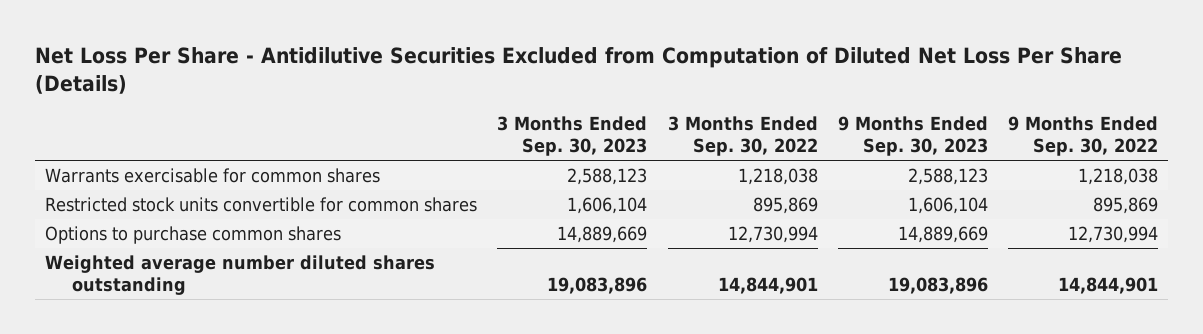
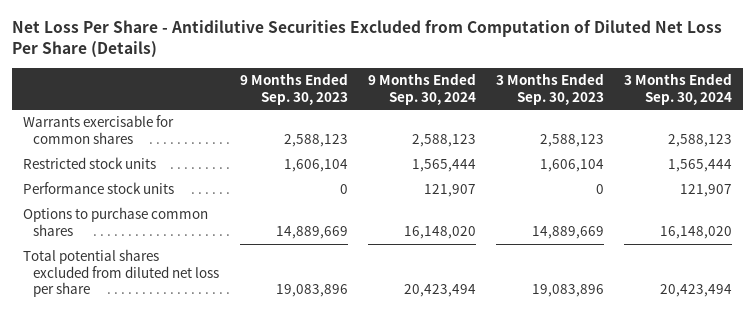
[667,116,818,157] 3 Months Ended Sep. 30, 2022 -> none
[1008,116,1159,157] 9 Months Ended Sep. 30, 2022 -> none
none -> [367,73,476,105] 9 Months Ended Sep. 30, 2024
none -> [624,73,733,105] 3 Months Ended Sep. 30, 2024
[45,196,478,212] Restricted stock units convertible for common shares -> [22,157,156,170] Restricted stock units
none -> [22,182,174,195] Performance stock units
[45,254,436,295] Weighted average number diluted shares outstanding -> [22,249,220,298] Total potential shares excluded from diluted net loss per share

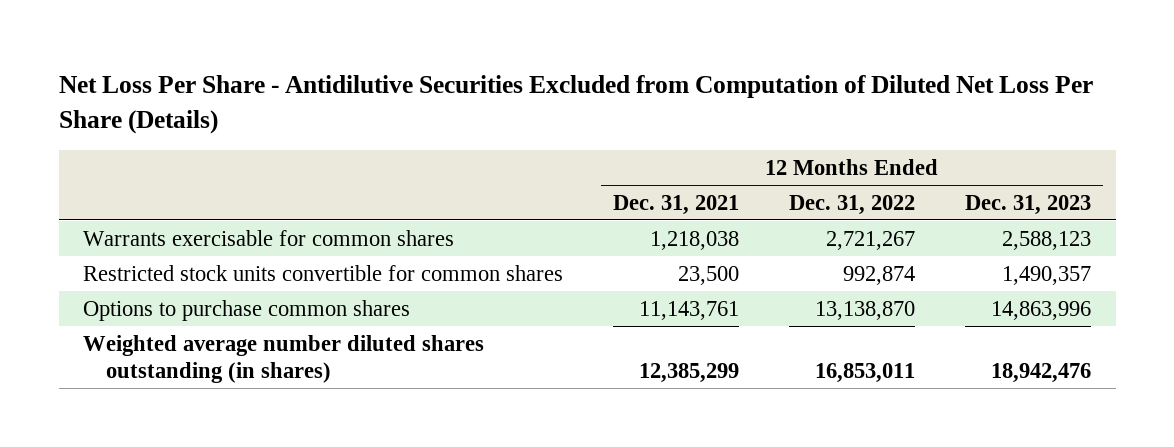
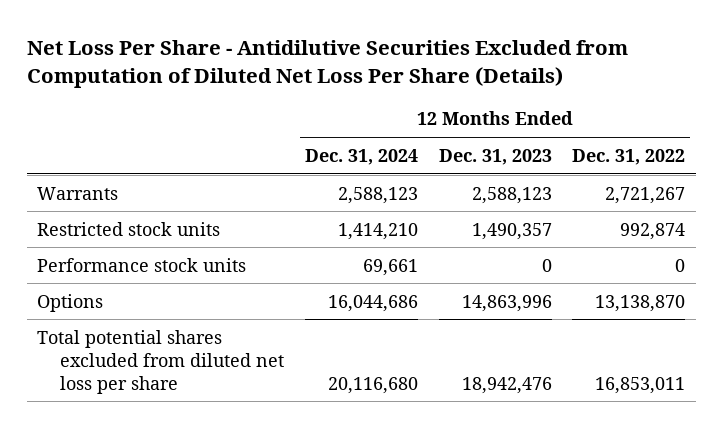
[613,194,740,215] Dec. 31, 2021 -> none
none -> [305,148,419,165] Dec. 31, 2024
[83,229,455,246] Warrants exercisable for common shares -> [37,186,119,200] Warrants
[83,264,564,281] Restricted stock units convertible for common shares -> [37,221,221,236] Restricted stock units
none -> [37,257,247,272] Performance stock units
[83,299,411,321] Options to purchase common shares -> [37,293,104,312] Options
[83,334,485,384] Weighted average number diluted shares outstanding (in shares) -> [37,329,285,394] Total potential shares excluded from diluted net loss per share

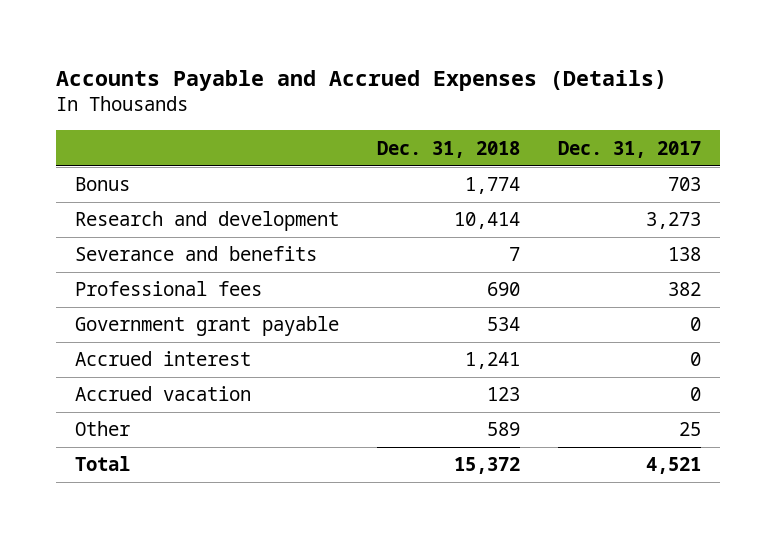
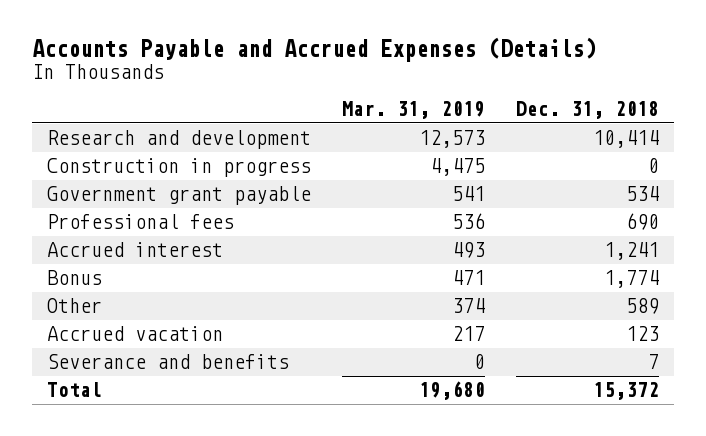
[558,140,702,158] Dec. 31, 2017 -> none
none -> [342,101,486,120] Mar. 31, 2019
none -> [47,158,312,178] Construction in progress
[75,281,263,297] Professional fees -> [47,214,235,230] Professional fees
[75,177,131,192] Bonus -> [47,270,103,286] Bonus
[75,386,252,402] Accrued vacation -> [47,326,224,342] Accrued vacation
[75,246,318,262] Severance and benefits -> [47,354,290,370] Severance and benefits

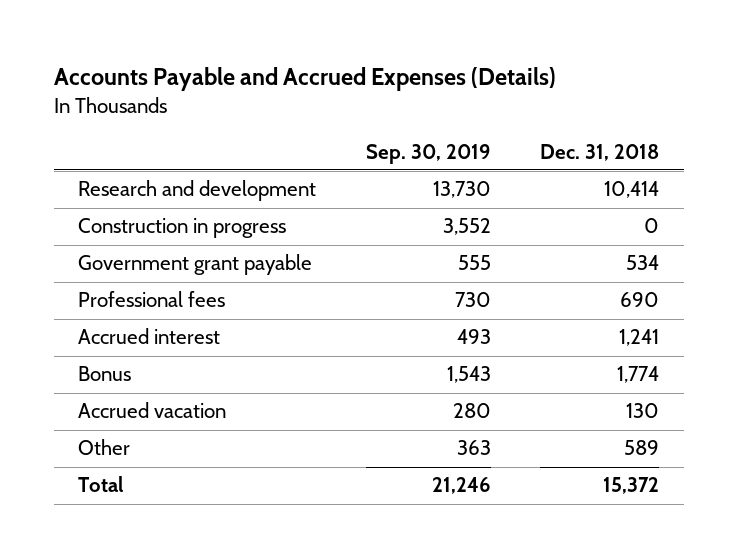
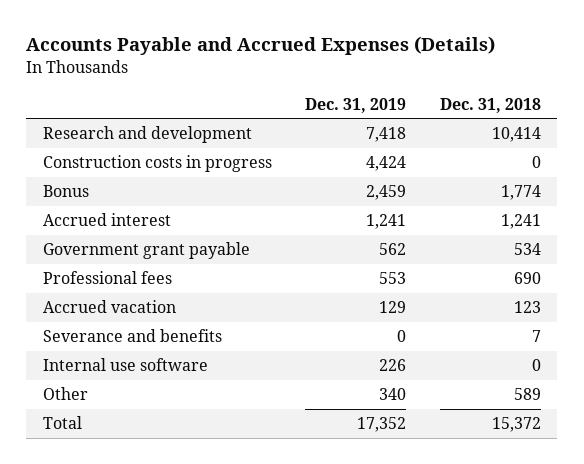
[365,143,491,164] Sep. 30, 2019 -> none
none -> [305,97,407,113] Dec. 31, 2019
[78,218,287,239] Construction in progress -> [43,155,273,173] Construction costs in progress
[78,366,132,382] Bonus -> [43,185,90,198] Bonus
[78,328,221,345] Accrued interest -> [43,213,172,227] Accrued interest
[626,403,660,419] 130 -> [513,301,541,314] 123
none -> [43,329,223,343] Severance and benefits
none -> [43,358,209,372] Internal use software

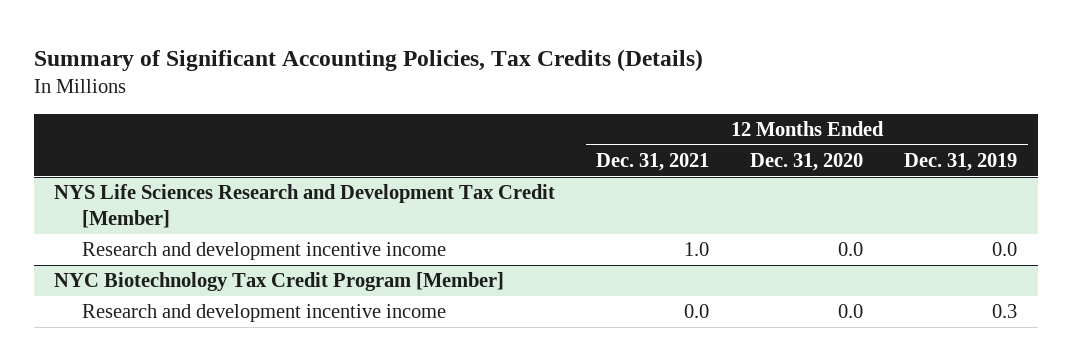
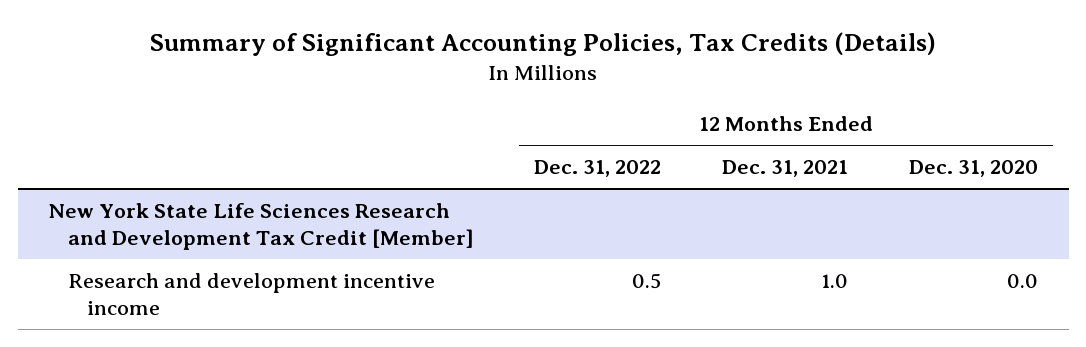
[904,152,1018,171] Dec. 31, 2019 -> none
none -> [534,160,662,178] Dec. 31, 2022
[54,184,556,229] NYS Life Sciences Research and Development Tax Credit [Member] -> [47,203,474,250] New York State Life Sciences Research and Development Tax Credit [Member]
[54,272,505,292] NYC Biotechnology Tax Credit Program [Member] -> none
[81,304,446,323] Research and development incentive income -> none

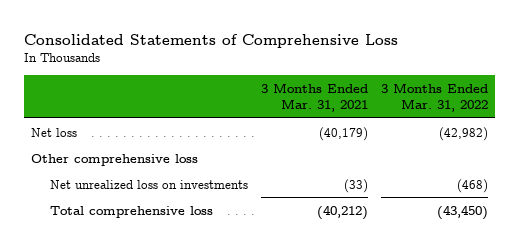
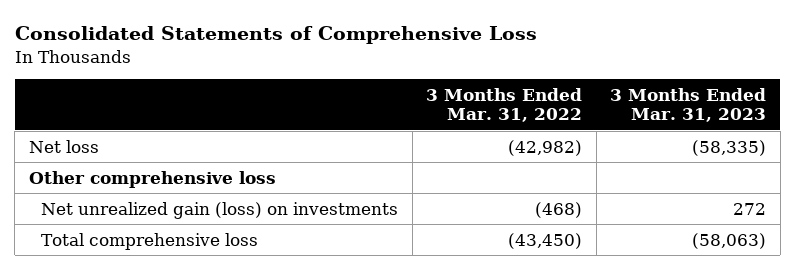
[261,82,369,113] 3 Months Ended Mar. 31, 2021 -> none
none -> [610,87,767,122] 3 Months Ended Mar. 31, 2023
[50,179,249,189] Net unrealized loss on investments -> [41,201,399,219] Net unrealized gain (loss) on investments

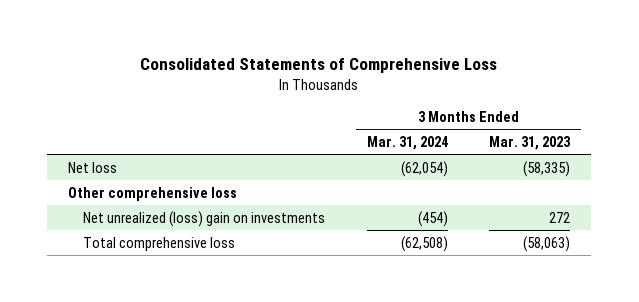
[426,87,583,122] 3 Months Ended Mar. 31, 2022 -> none
none -> [366,135,448,150] Mar. 31, 2024
[41,201,399,219] Net unrealized gain (loss) on investments -> [82,210,325,227] Net unrealized (loss) gain on investments

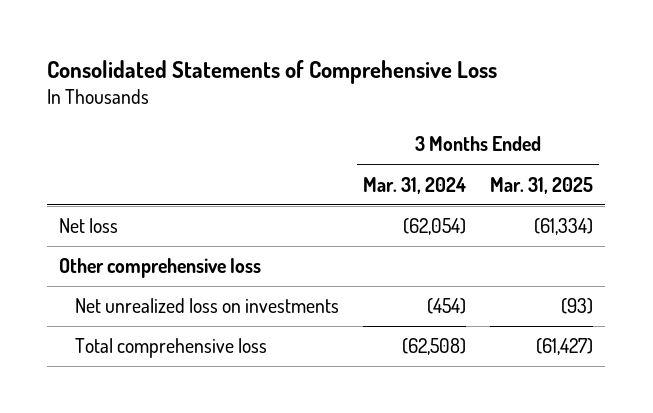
[489,135,572,150] Mar. 31, 2023 -> none
none -> [490,176,594,194] Mar. 31, 2025
[82,210,325,227] Net unrealized (loss) gain on investments -> [74,298,339,314] Net unrealized loss on investments

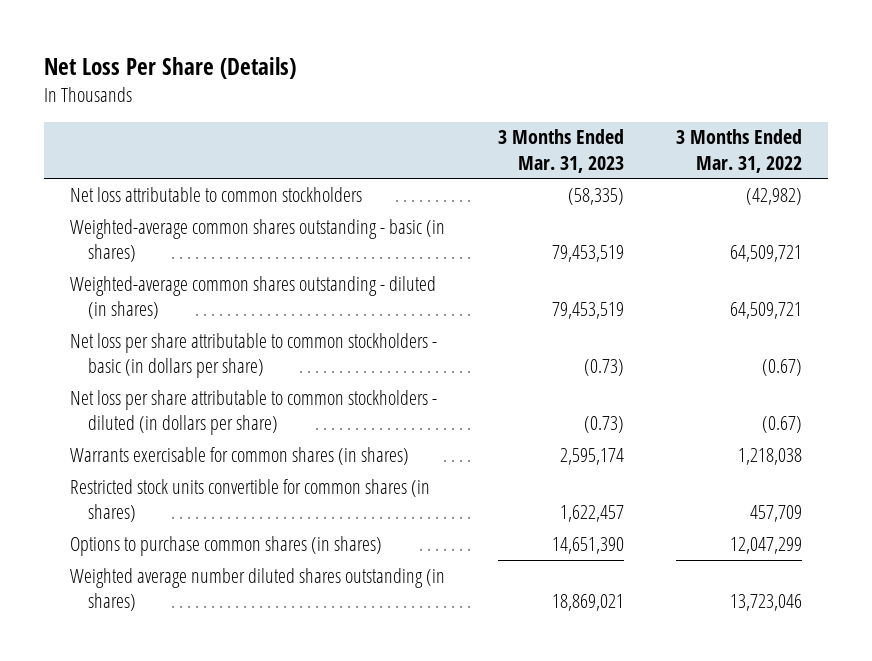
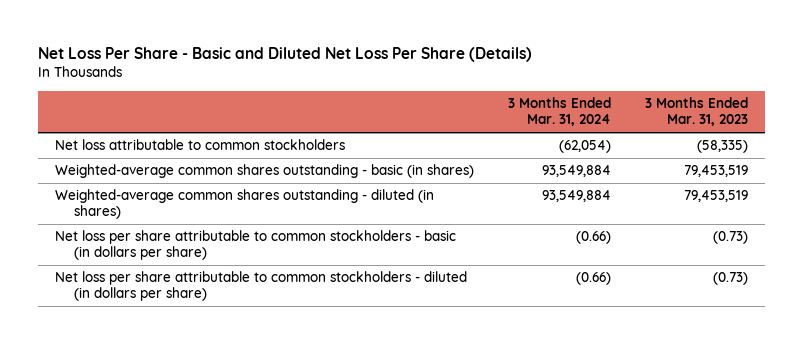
[44,57,297,80] Net Loss Per Share (Details) -> [38,47,533,63] Net Loss Per Share - Basic and Diluted Net Loss Per Share (Details)
[675,129,802,173] 3 Months Ended Mar. 31, 2022 -> none
none -> [507,97,611,127] 3 Months Ended Mar. 31, 2024
[70,446,410,465] Warrants exercisable for common shares (in shares) -> none
[70,478,431,522] Restricted stock units convertible for common shares (in shares) -> none
[70,535,383,556] Options to purchase common shares (in shares) -> none
[70,567,446,611] Weighted average number diluted shares outstanding (in shares) -> none

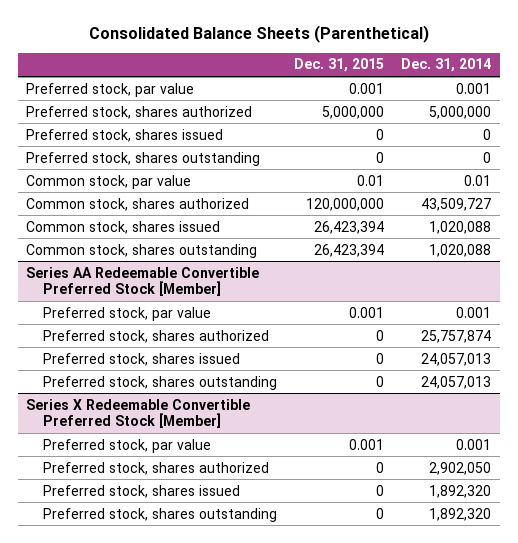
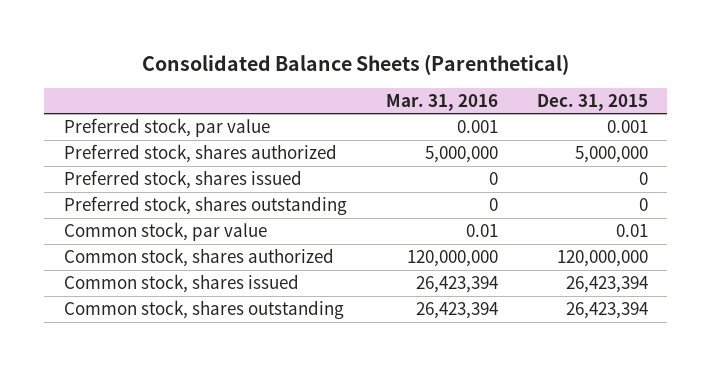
[401,58,492,73] Dec. 31, 2014 -> none
none -> [385,93,498,111] Mar. 31, 2016
[26,266,260,297] Series AA Redeemable Convertible Preferred Stock [Member] -> none
[43,306,212,321] Preferred stock, par value -> none
[43,329,270,343] Preferred stock, shares authorized -> none
[43,352,241,366] Preferred stock, shares issued -> none
[43,375,278,390] Preferred stock, shares outstanding -> none
[26,398,251,429] Series X Redeemable Convertible Preferred Stock [Member] -> none
[43,438,212,453] Preferred stock, par value -> none
[43,461,270,475] Preferred stock, shares authorized -> none
[43,484,241,498] Preferred stock, shares issued -> none
[43,507,278,522] Preferred stock, shares outstanding -> none

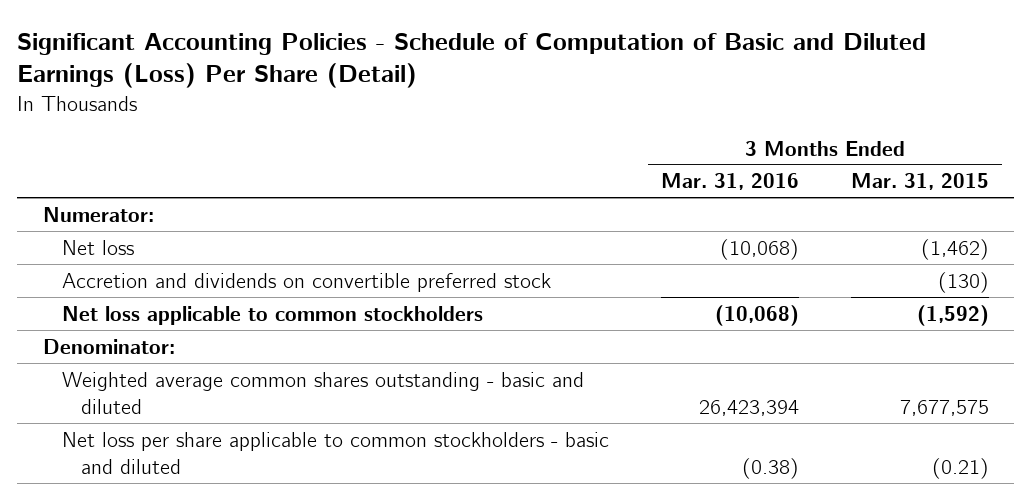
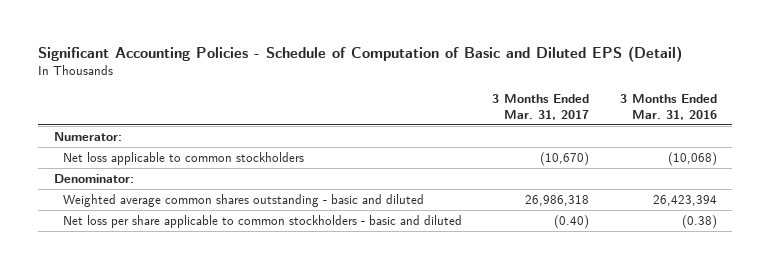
[16,32,926,89] Significant Accounting Policies - Schedule of Computation of Basic and Diluted Earnings (Loss) Per Share (Detail) -> [38,46,683,63] Significant Accounting Policies - Schedule of Computation of Basic and Diluted EPS (Detail)
[850,173,989,191] Mar. 31, 2015 -> none
none -> [492,93,590,120] 3 Months Ended Mar. 31, 2017
[61,239,134,255] Net loss -> none
[61,272,551,292] Accretion and dividends on convertible preferred stock -> none

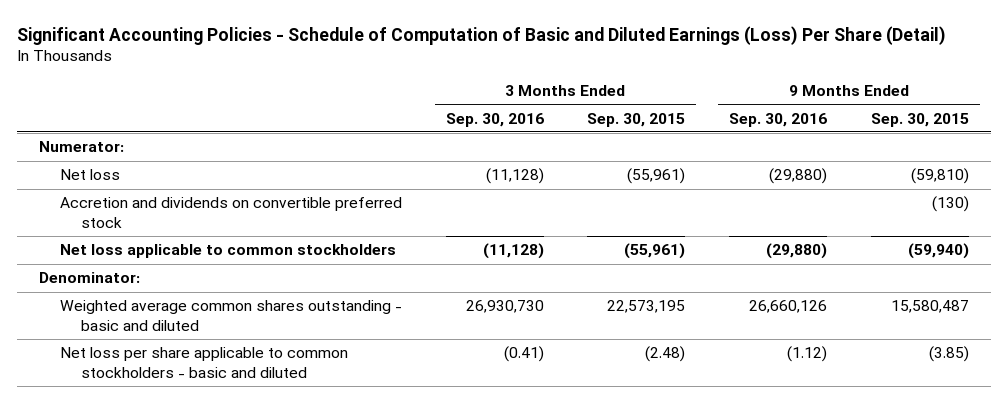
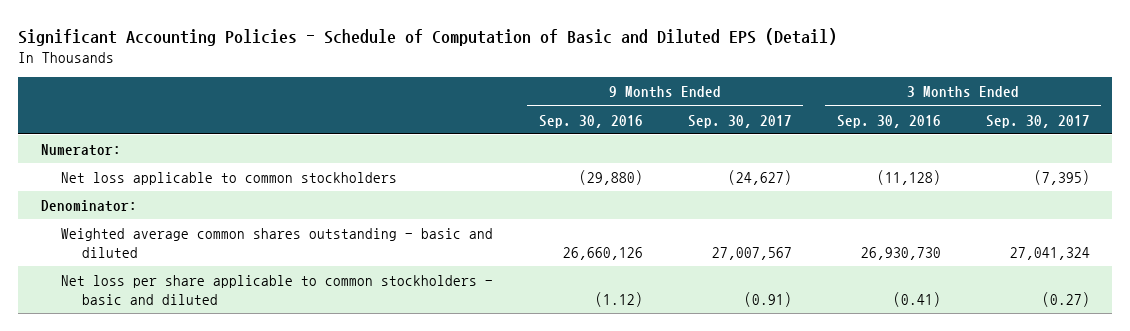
[16,25,946,45] Significant Accounting Policies - Schedule of Computation of Basic and Diluted Earnings (Loss) Per Share (Detail) -> [18,27,838,46] Significant Accounting Policies - Schedule of Computation of Basic and Diluted EPS (Detail)
[587,112,686,127] Sep. 30, 2015 -> none
[870,112,969,127] Sep. 30, 2015 -> none
none -> [687,114,792,128] Sep. 30, 2017
none -> [985,114,1090,128] Sep. 30, 2017
[59,169,120,181] Net loss -> none
[59,197,402,228] Accretion and dividends on convertible preferred stock -> none

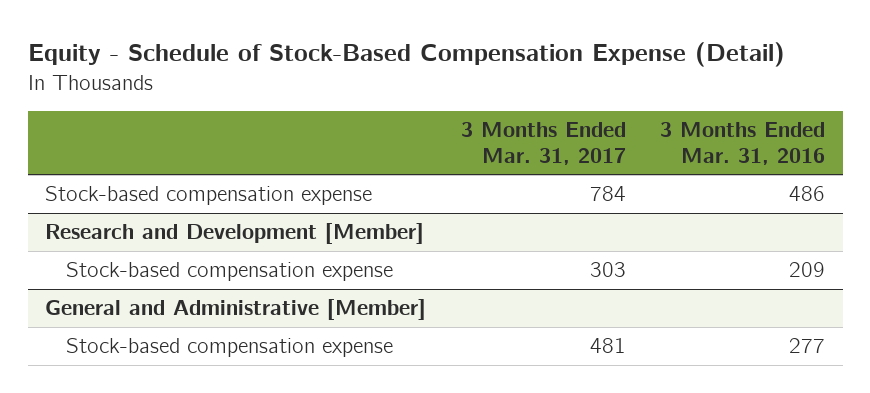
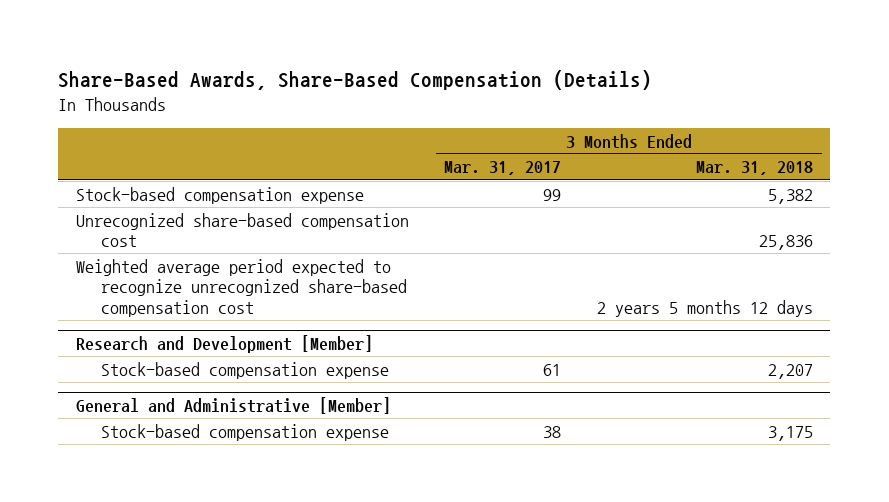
[27,41,785,67] Equity - Schedule of Stock-Based Compensation Expense (Detail) -> [58,70,653,91] Share-Based Awards, Share-Based Compensation (Details)
[660,122,826,165] 3 Months Ended Mar. 31, 2016 -> none
none -> [695,161,813,176] Mar. 31, 2018
[589,186,626,202] 784 -> [543,188,562,201] 99
none -> [76,212,410,248] Unrecognized share-based compensation cost
none -> [76,258,407,317] Weighted average period expected to recognize unrecognized share-based compensation cost
[589,262,626,278] 303 -> [543,363,562,376] 61
[589,338,626,354] 481 -> [543,425,562,438] 38

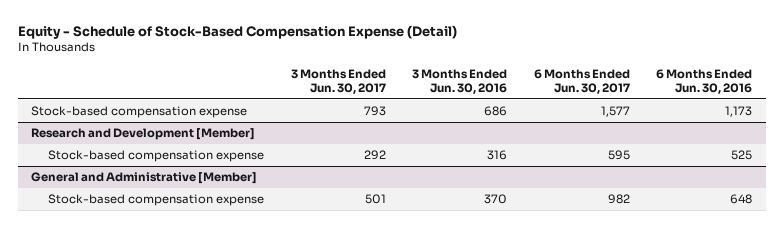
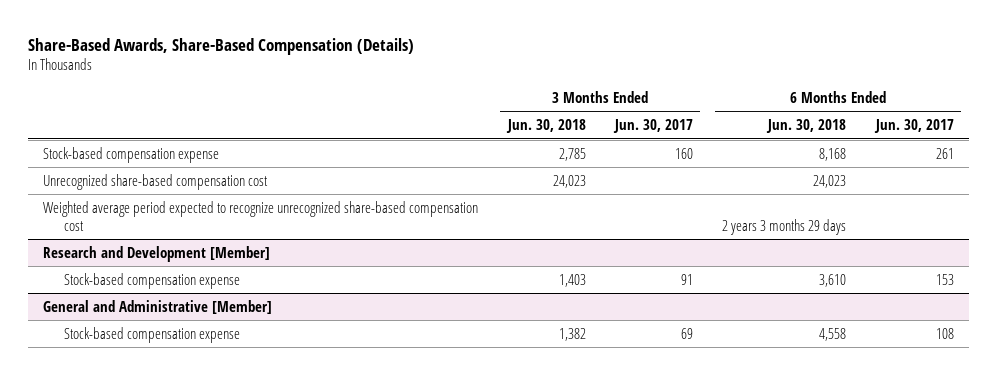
[18,24,458,39] Equity - Schedule of Stock-Based Compensation Expense (Detail) -> [28,37,415,55] Share-Based Awards, Share-Based Compensation (Details)
[412,68,508,94] 3 Months Ended Jun. 30, 2016 -> none
[656,68,753,94] 6 Months Ended Jun. 30, 2016 -> none
none -> [505,119,586,134] Jun. 30, 2018
none -> [766,119,847,134] Jun. 30, 2018
[363,105,386,116] 793 -> [675,147,694,159] 160
[600,105,630,117] 1,577 -> [935,147,954,159] 261
none -> [43,173,269,190] Unrecognized share-based compensation cost
none -> [43,200,479,231] Weighted average period expected to recognize unrecognized share-based compensation cost
[363,149,386,160] 292 -> [681,273,694,285] 91
[607,149,630,160] 595 -> [935,273,954,285] 153
[364,193,386,204] 501 -> [681,327,694,339] 69
[607,193,630,204] 982 -> [935,327,954,339] 108

